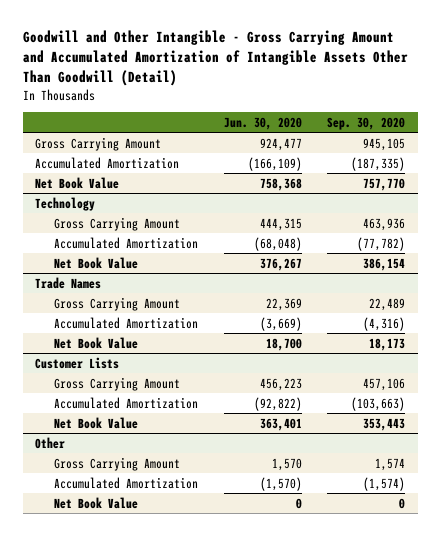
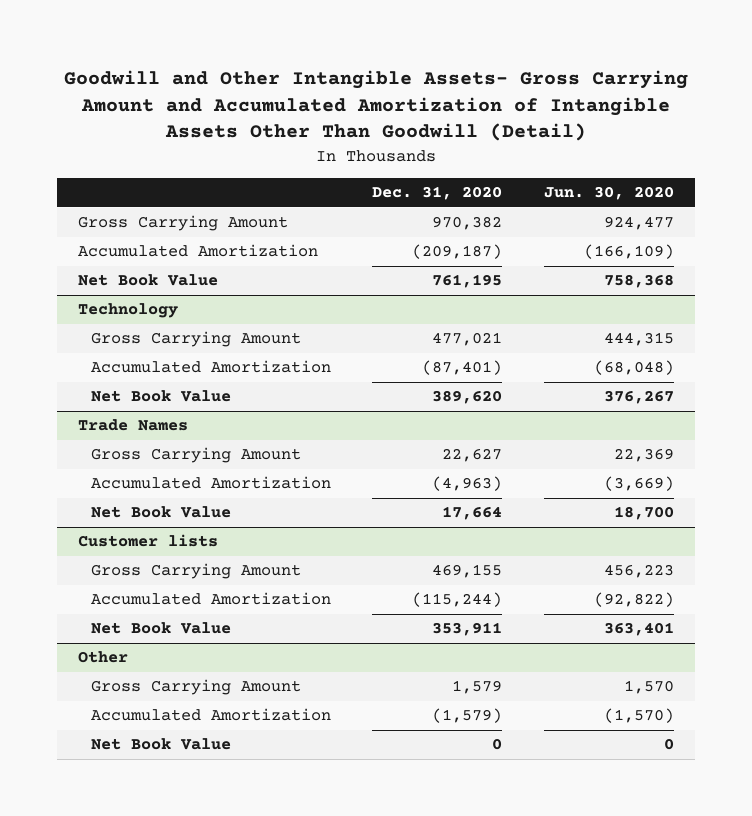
[22,30,408,87] Goodwill and Other Intangible - Gross Carrying Amount and Accumulated Amortization of Intangible Assets Other Than Goodwill (Detail) -> [64,69,689,142] Goodwill and Other Intangible Assets- Gross Carrying Amount and Accumulated Amortization of Intangible Assets Other Than Goodwill (Detail)
[327,116,406,130] Sep. 30, 2020 -> none
none -> [372,186,503,201] Dec. 31, 2020
[35,356,120,369] Customer Lists -> [78,534,219,548] Customer lists

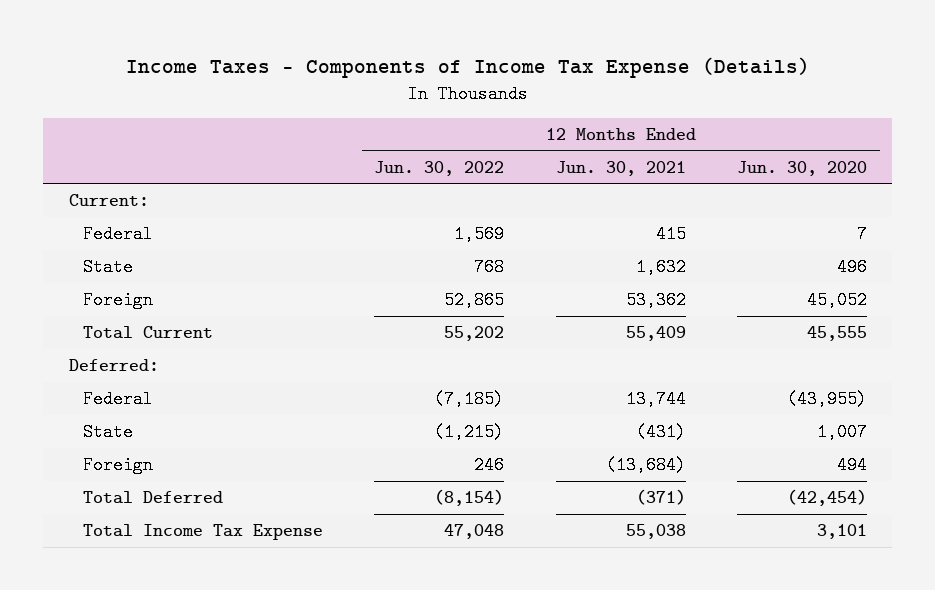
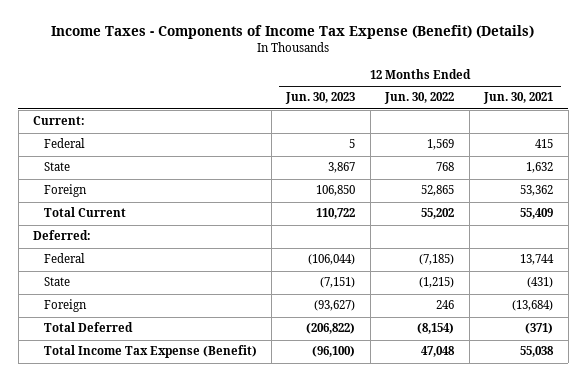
[125,56,810,78] Income Taxes - Components of Income Tax Expense (Details) -> [51,25,535,40] Income Taxes - Components of Income Tax Expense (Benefit) (Details)
[736,160,867,176] Jun. 30, 2020 -> none
none -> [285,92,356,105] Jun. 30, 2023
[83,524,324,541] Total Income Tax Expense -> [43,345,257,359] Total Income Tax Expense (Benefit)

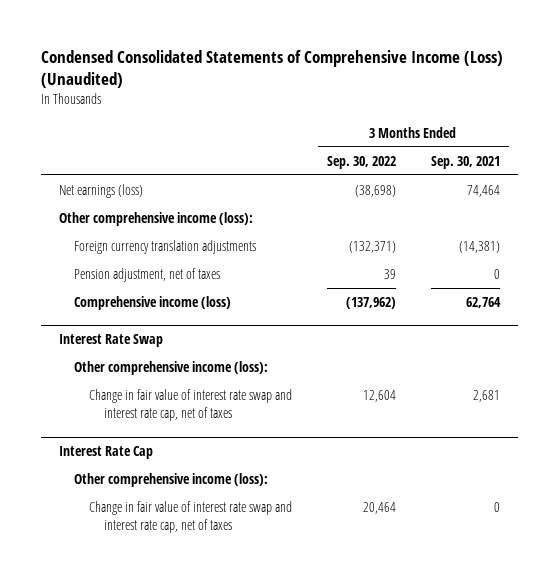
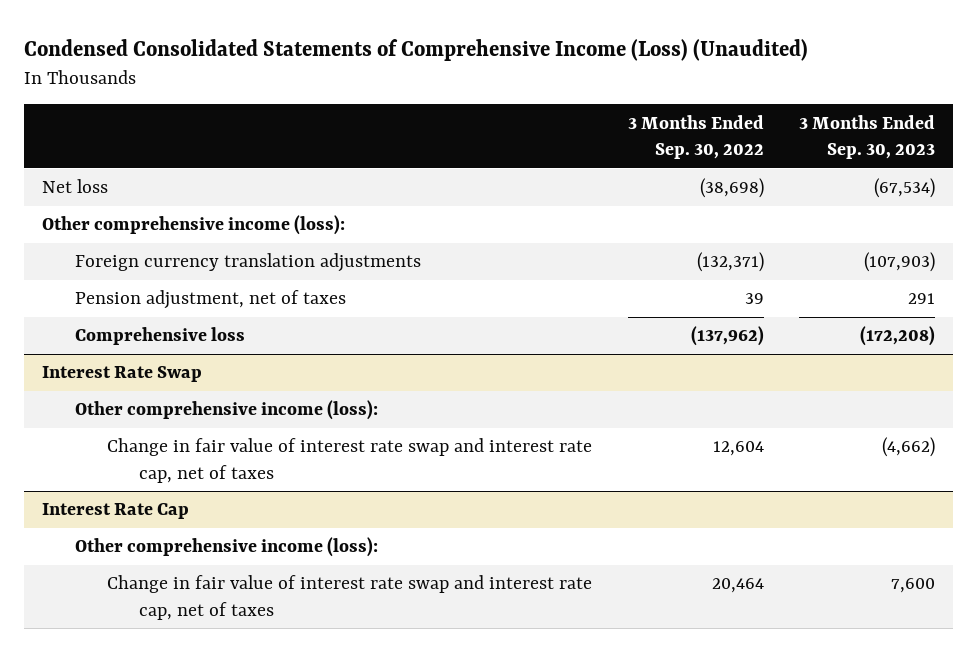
[430,155,500,169] Sep. 30, 2021 -> none
none -> [799,114,936,160] 3 Months Ended Sep. 30, 2023
[58,184,143,199] Net earnings (loss) -> [42,179,109,194] Net loss
[73,296,231,311] Comprehensive income (loss) -> [74,327,245,346] Comprehensive loss

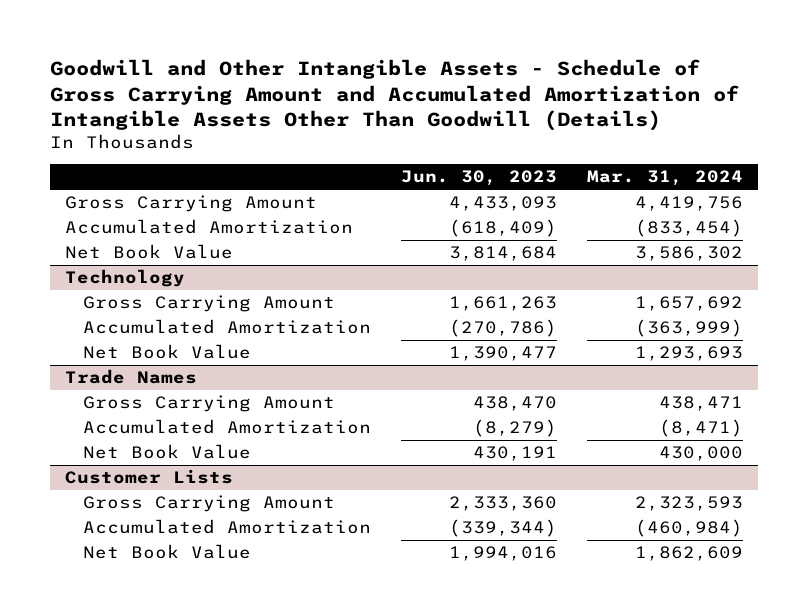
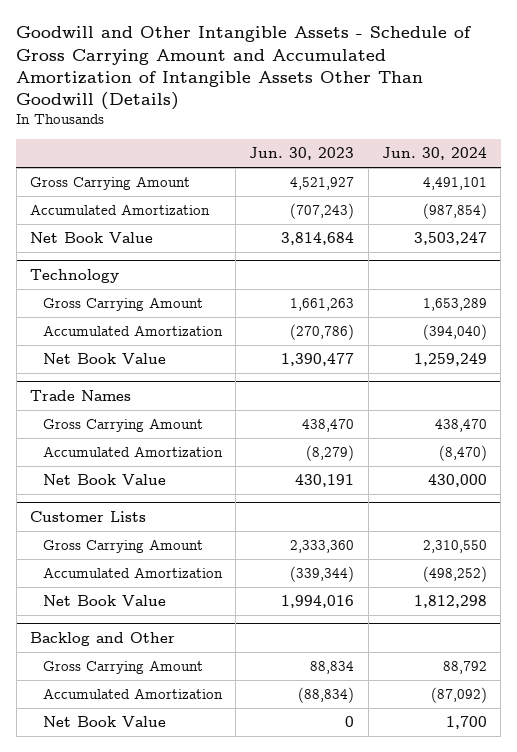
[587,170,744,187] Mar. 31, 2024 -> none
none -> [382,146,488,160] Jun. 30, 2024
[448,196,557,212] 4,433,093 -> [290,177,355,191] 4,521,927
[448,219,557,238] (618,409) -> [290,203,355,220] (707,243)
none -> [29,631,175,646] Backlog and Other
none -> [42,660,203,675] Gross Carrying Amount
none -> [42,688,223,700] Accumulated Amortization
none -> [42,716,166,728] Net Book Value

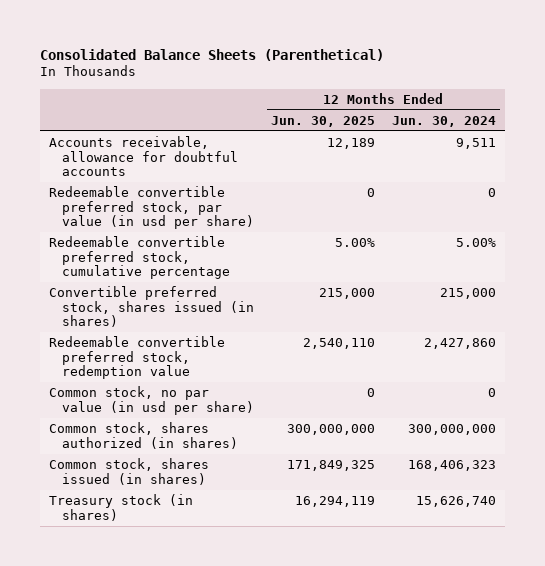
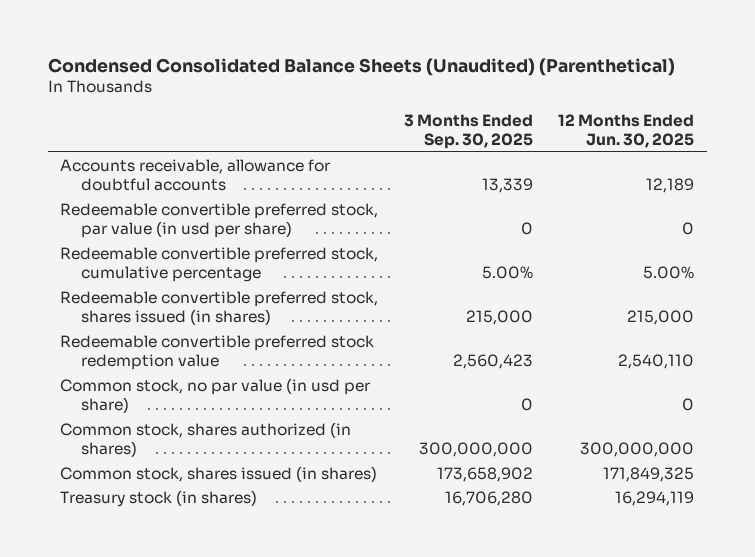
[40,48,385,61] Consolidated Balance Sheets (Parenthetical) -> [47,57,675,76] Condensed Consolidated Balance Sheets (Unaudited) (Parenthetical)
[392,115,497,127] Jun. 30, 2024 -> none
none -> [403,113,533,150] 3 Months Ended Sep. 30, 2025
[48,286,254,328] Convertible preferred stock, shares issued (in shares) -> [60,290,379,326] Redeemable convertible preferred stock, shares issued (in shares)
[48,336,225,380] Redeemable convertible preferred stock, redemption value -> [60,334,375,371] Redeemable convertible preferred stock redemption value

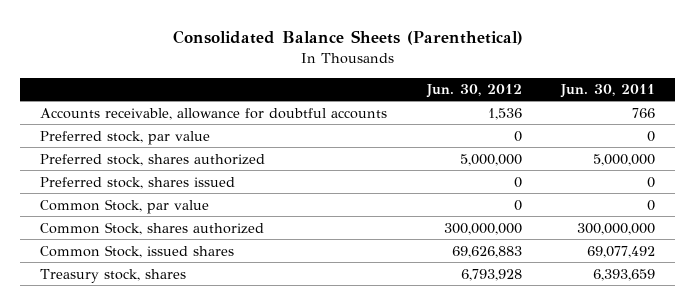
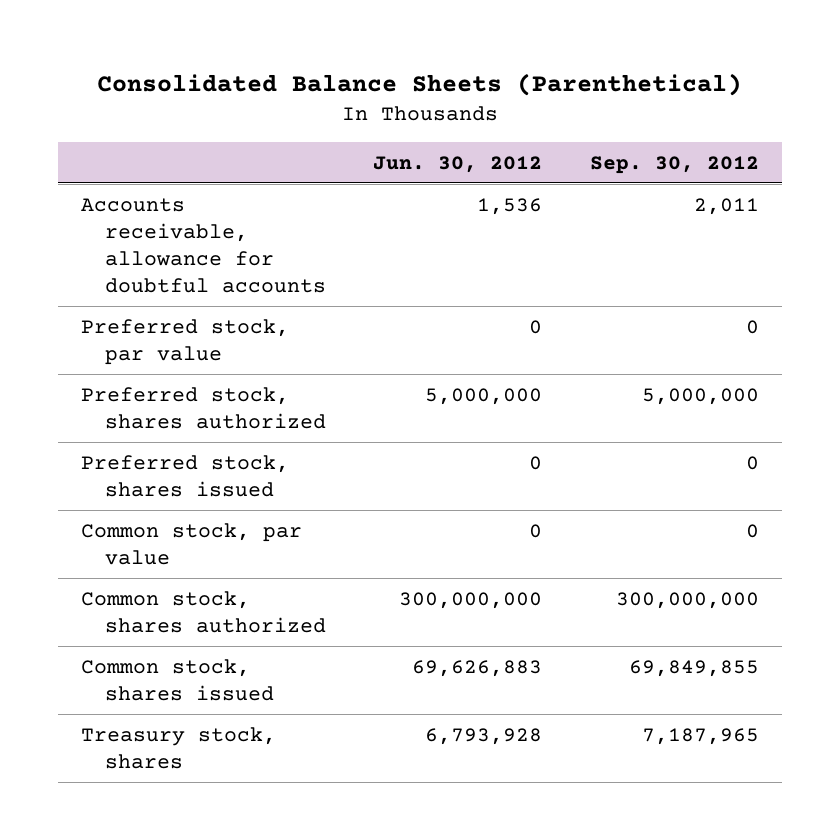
[560,84,656,99] Jun. 30, 2011 -> none
none -> [589,155,759,174] Sep. 30, 2012
[40,198,210,214] Common Stock, par value -> [81,522,303,565] Common stock, par value
[40,221,265,235] Common Stock, shares authorized -> [81,590,326,633] Common stock, shares authorized
[40,244,235,258] Common Stock, issued shares -> [81,658,274,701] Common stock, shares issued

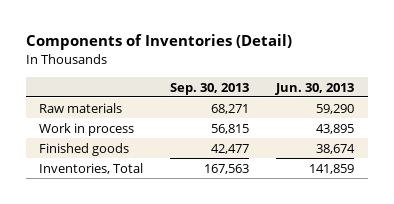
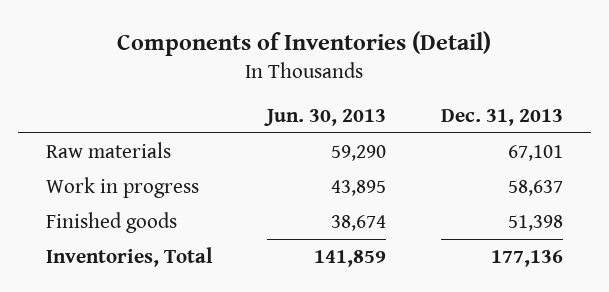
[170,82,250,95] Sep. 30, 2013 -> none
none -> [441,108,564,126] Dec. 31, 2013
[39,122,135,136] Work in process -> [45,176,199,198] Work in progress

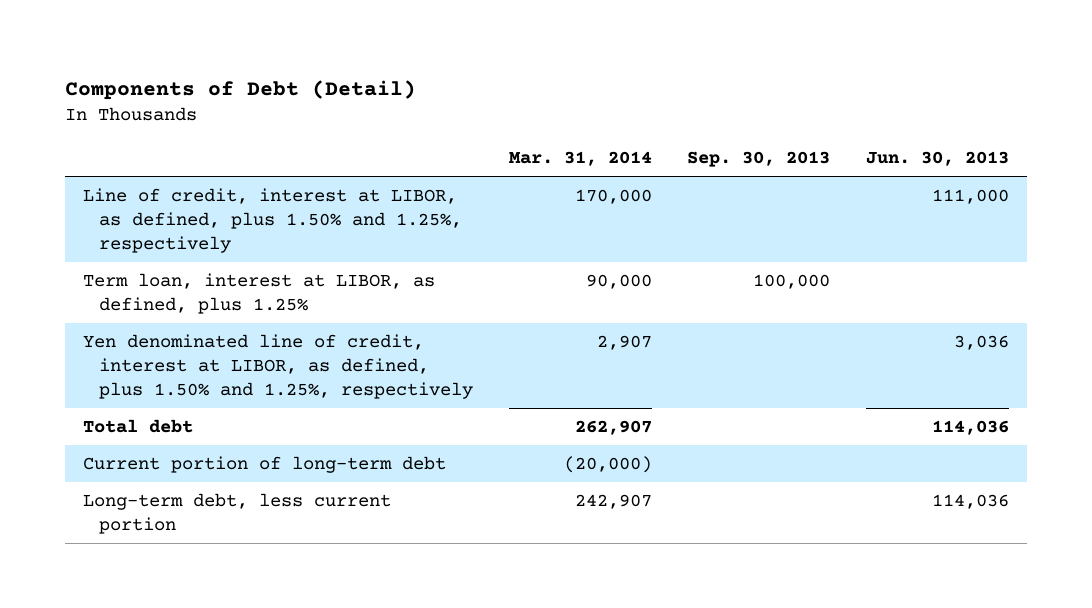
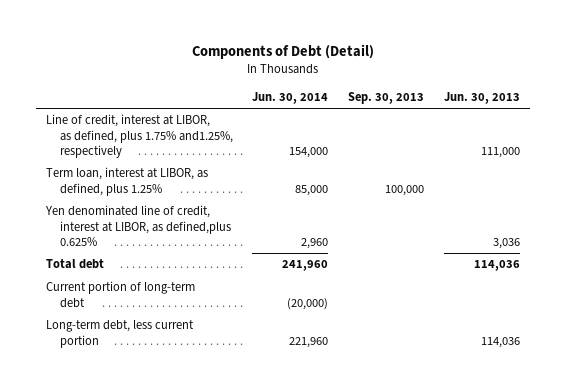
[508,150,652,166] Mar. 31, 2014 -> none
none -> [252,92,329,105] Jun. 30, 2014
[83,188,462,254] Line of credit, interest at LIBOR, as defined, plus 1.50% and 1.25%, respectively -> [46,114,233,159] Line of credit, interest at LIBOR, as defined, plus 1.75% and1.25%, respectively
[83,334,473,400] Yen denominated line of credit, interest at LIBOR, as defined, plus 1.50% and 1.25%, respectively -> [45,205,231,247] Yen denominated line of credit, interest at LIBOR, as defined,plus 0.625%

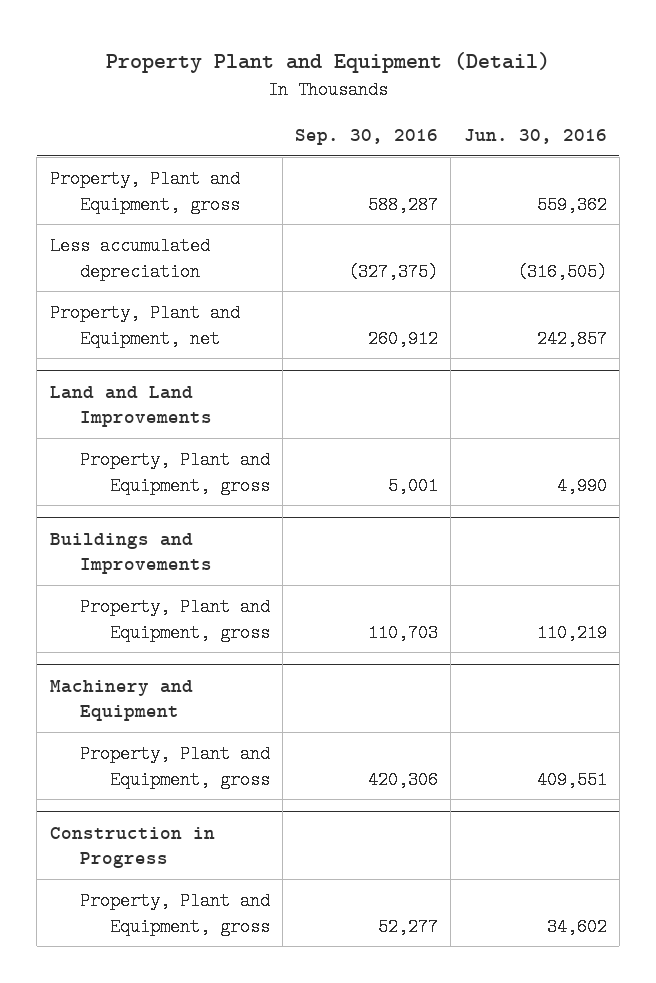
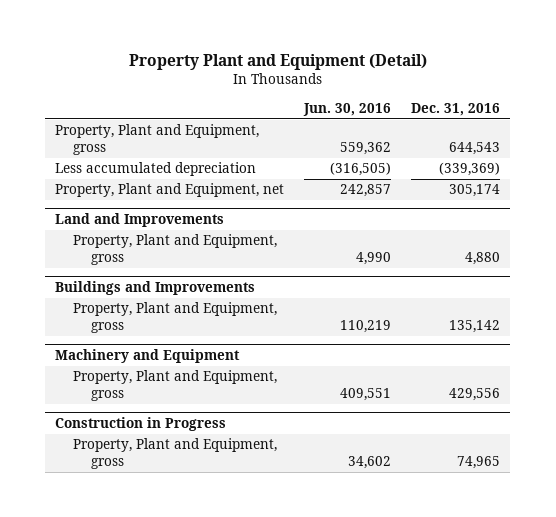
[295,129,439,146] Sep. 30, 2016 -> none
none -> [411,103,501,117] Dec. 31, 2016
[49,385,212,428] Land and Land Improvements -> [55,212,225,227] Land and Improvements

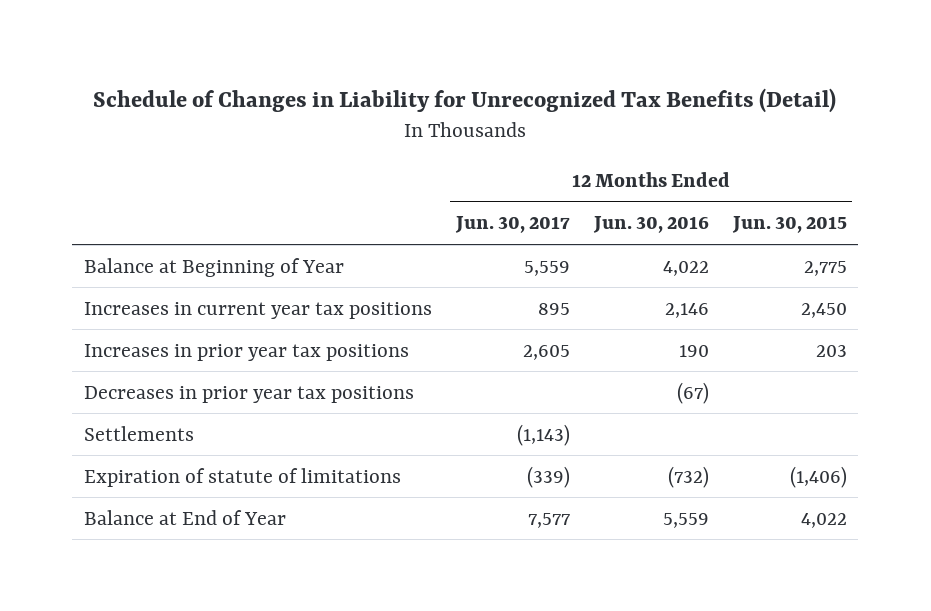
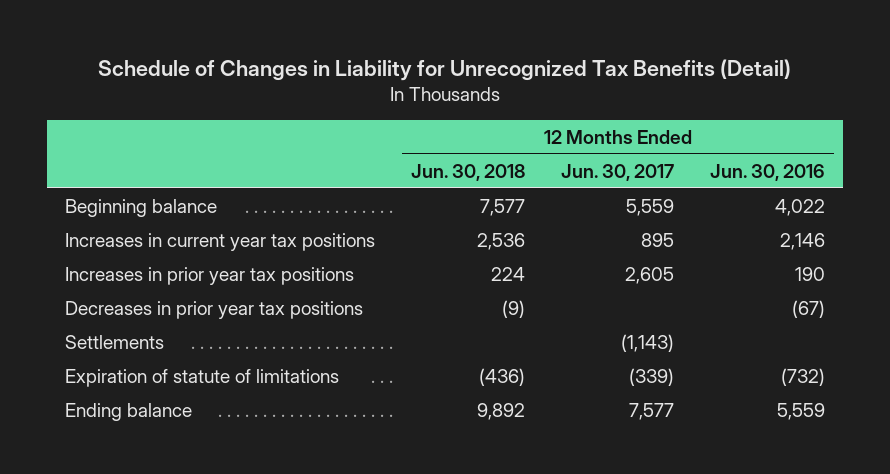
[731,216,847,234] Jun. 30, 2015 -> none
none -> [410,163,525,181] Jun. 30, 2018
[84,257,345,277] Balance at Beginning of Year -> [64,198,217,217] Beginning balance
[84,509,287,525] Balance at End of Year -> [64,402,192,421] Ending balance

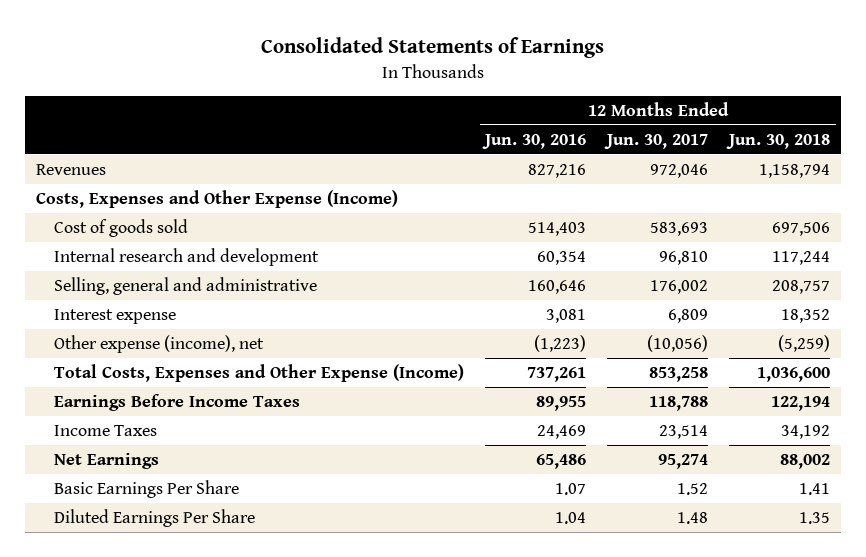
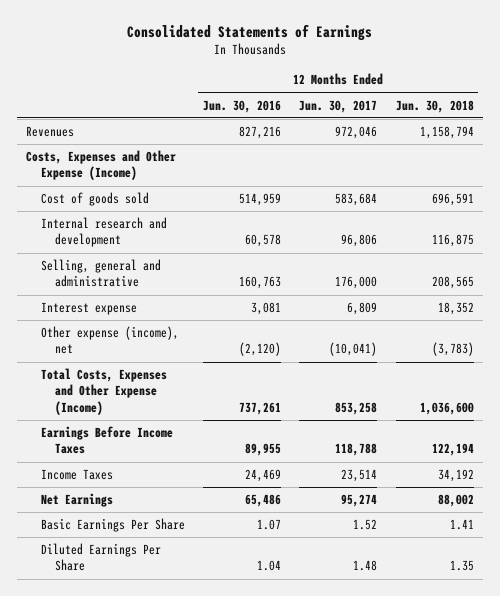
[528,222,587,237] 514,403 -> [239,193,282,207] 514,959
[650,222,709,237] 583,693 -> [335,193,378,207] 583,684
[772,222,831,237] 697,506 -> [431,193,474,207] 696,591
[537,251,587,266] 60,354 -> [245,234,282,248] 60,578
[659,251,709,266] 96,810 -> [341,234,378,248] 96,806
[772,251,831,266] 117,244 -> [431,234,474,248] 116,875
[528,280,587,295] 160,646 -> [239,276,282,290] 160,763
[650,280,709,295] 176,002 -> [335,276,378,290] 176,000
[772,280,831,295] 208,757 -> [431,276,474,290] 208,565
[534,335,587,353] (1,223) -> [239,342,282,357] (2,120)
[647,335,709,353] (10,056) -> [329,342,378,357] (10,041)
[778,335,831,353] (5,259) -> [431,342,474,357] (3,783)

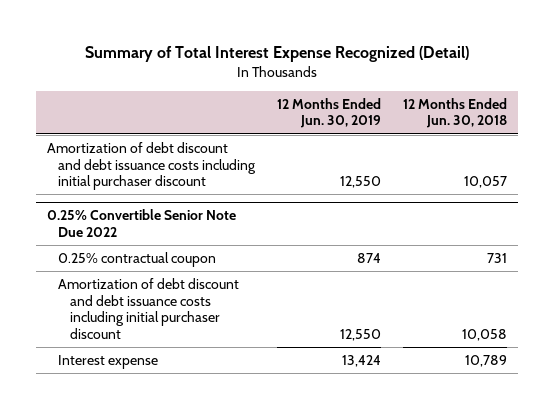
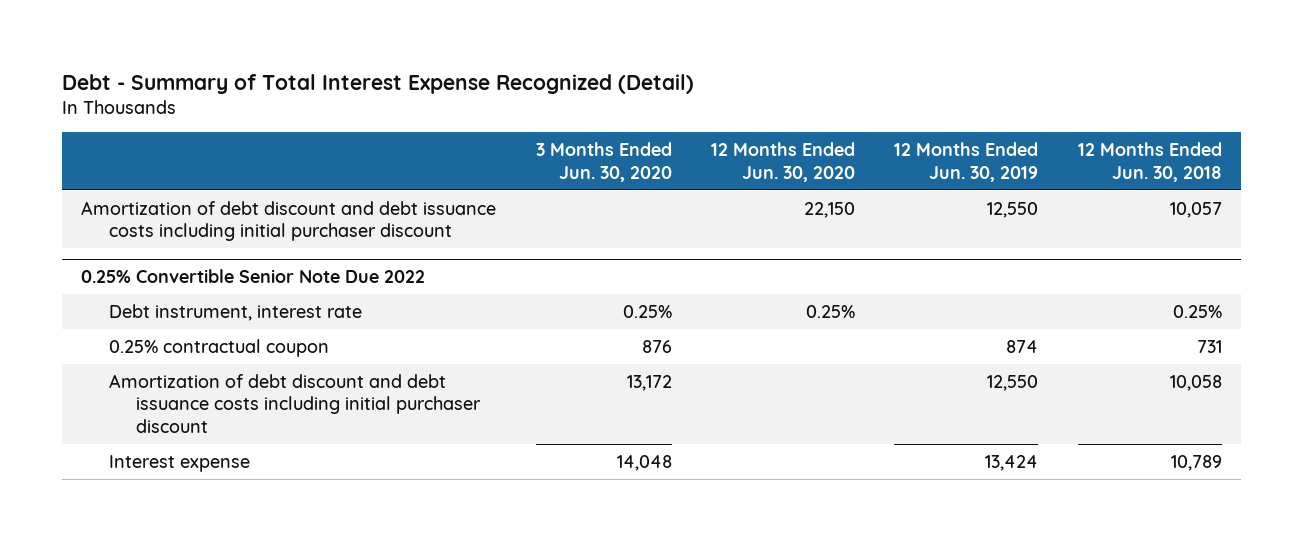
[85,45,470,62] Summary of Total Interest Expense Recognized (Detail) -> [61,73,694,94] Debt - Summary of Total Interest Expense Recognized (Detail)
none -> [535,142,672,182] 3 Months Ended Jun. 30, 2020
none -> [711,142,856,182] 12 Months Ended Jun. 30, 2020
none -> [108,303,362,321] Debt instrument, interest rate

